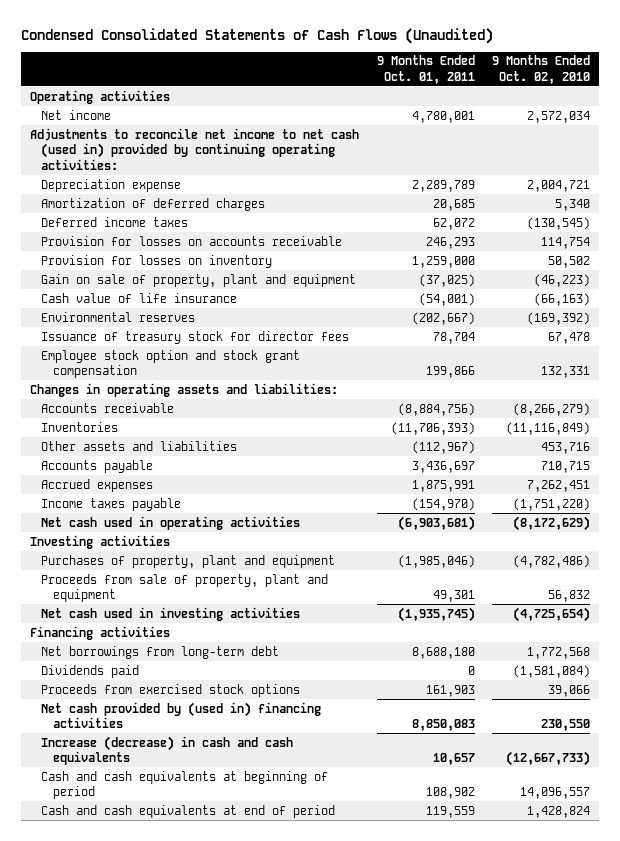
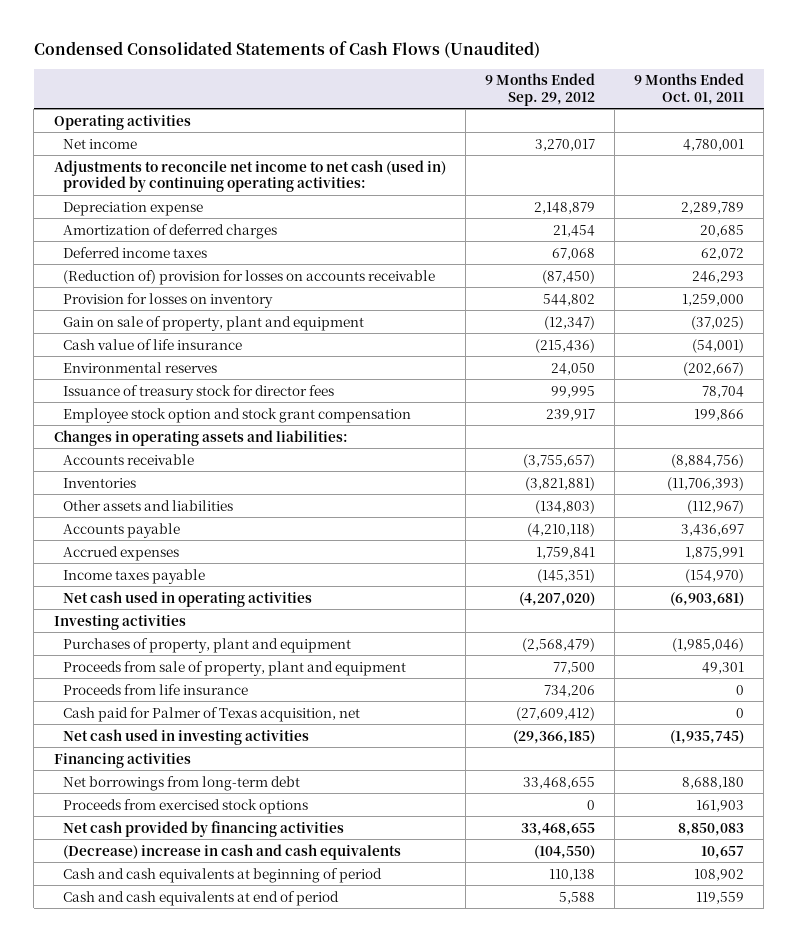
[492,55,591,84] 9 Months Ended Oct. 02, 2010 -> none
none -> [484,73,595,106] 9 Months Ended Sep. 29, 2012
[41,235,343,246] Provision for losses on accounts receivable -> [63,269,436,285] (Reduction of) provision for losses on accounts receivable
none -> [63,683,249,695] Proceeds from life insurance
none -> [63,706,361,722] Cash paid for Palmer of Texas acquisition, net
[41,664,140,678] Dividends paid -> none
[41,701,322,729] Net cash provided by (used in) financing activities -> [63,820,345,837] Net cash provided by financing activities
[41,735,294,766] Increase (decrease) in cash and cash equivalents -> [63,843,402,860] (Decrease) increase in cash and cash equivalents

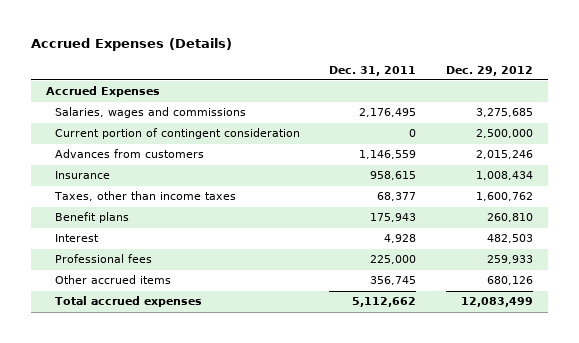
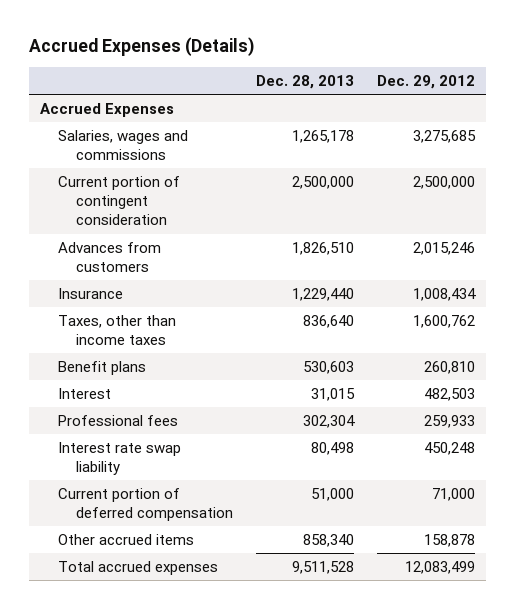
[329,65,417,76] Dec. 31, 2011 -> none
none -> [255,75,354,90] Dec. 28, 2013
none -> [58,441,182,476] Interest rate swap liability
none -> [58,487,234,522] Current portion of deferred compensation
[486,276,533,286] 680,126 -> [423,533,475,547] 158,878

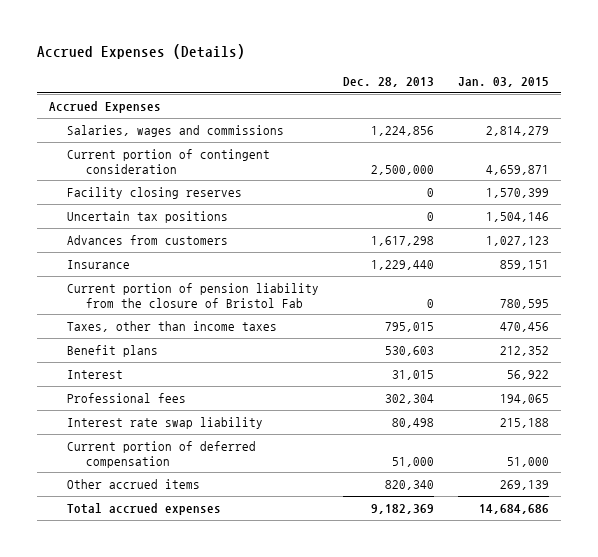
[376,75,475,90] Dec. 29, 2012 -> none
none -> [458,76,550,87] Jan. 03, 2015
[291,129,354,143] 1,265,178 -> [371,125,435,136] 1,224,856
none -> [67,186,243,199] Facility closing reserves
none -> [67,210,229,223] Uncertain tax positions
[291,241,354,255] 1,826,510 -> [371,235,435,246] 1,617,298
none -> [67,282,320,308] Current portion of pension liability from the closure of Bristol Fab
[302,314,354,328] 836,640 -> [385,321,435,332] 795,015
[302,533,354,547] 858,340 -> [385,479,435,490] 820,340
[291,560,354,574] 9,511,528 -> [371,503,435,514] 9,182,369

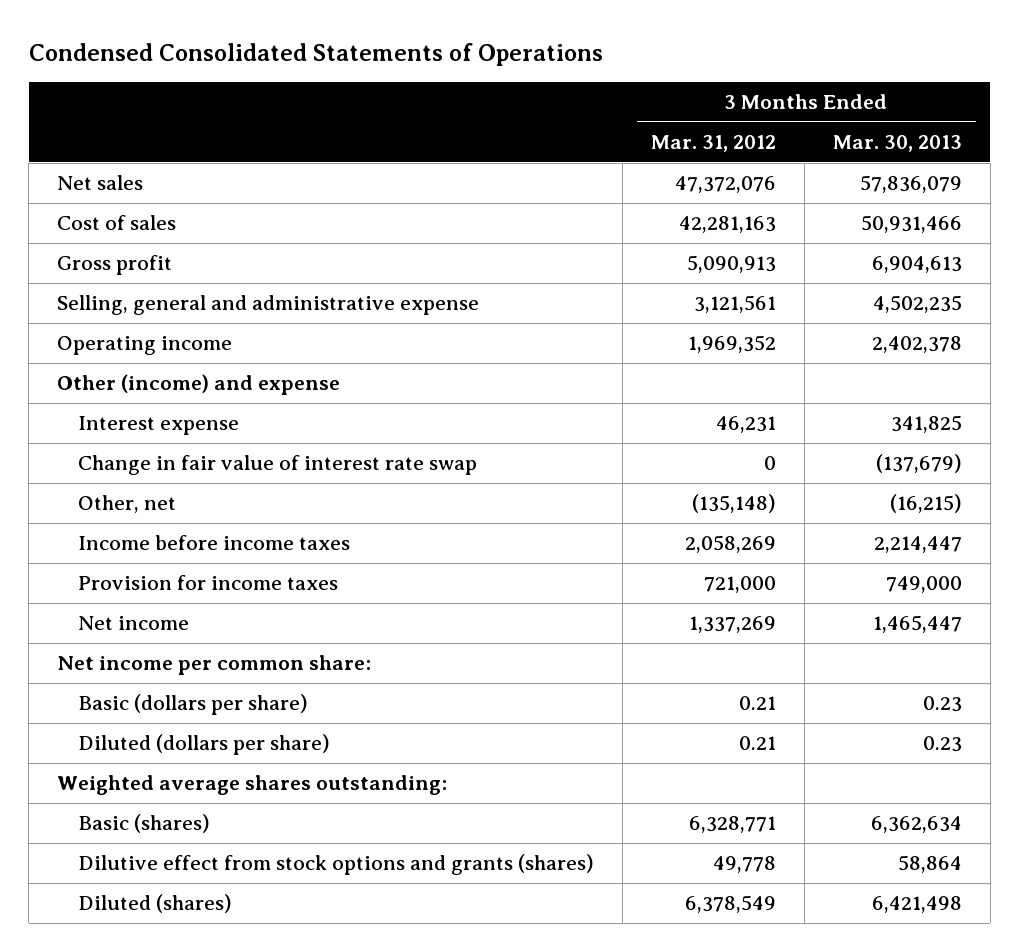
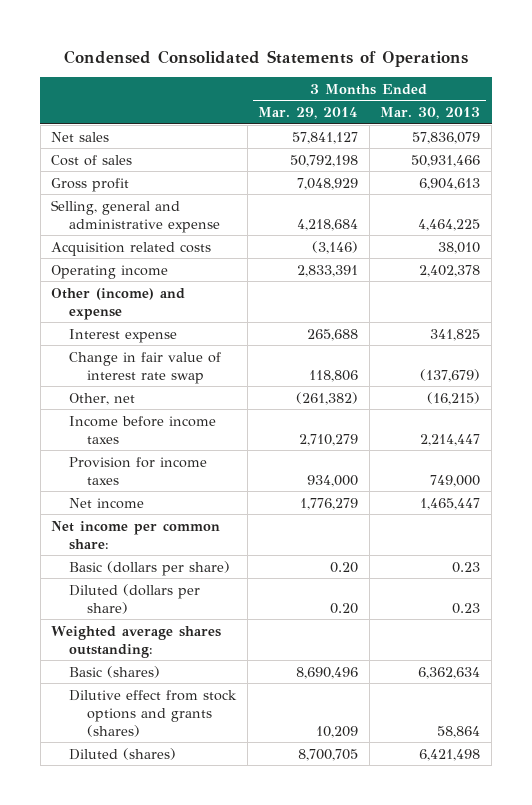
[650,134,776,152] Mar. 31, 2012 -> none
none -> [258,107,359,120] Mar. 29, 2014
[872,295,962,314] 4,502,235 -> [418,218,481,231] 4,464,225
none -> [51,241,212,256] Acquisition related costs

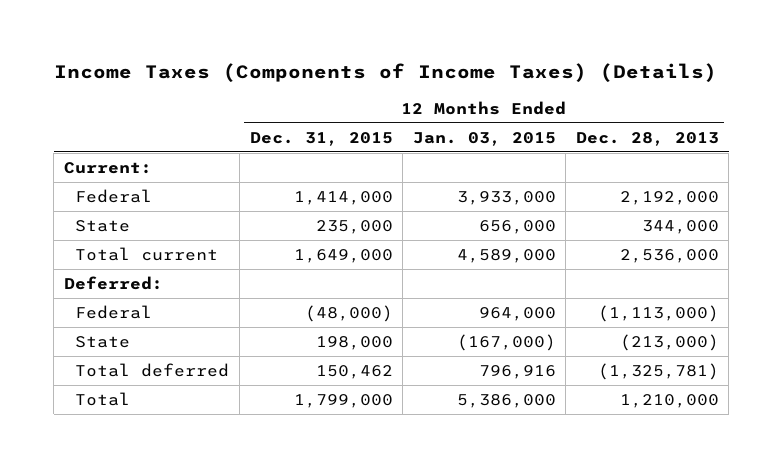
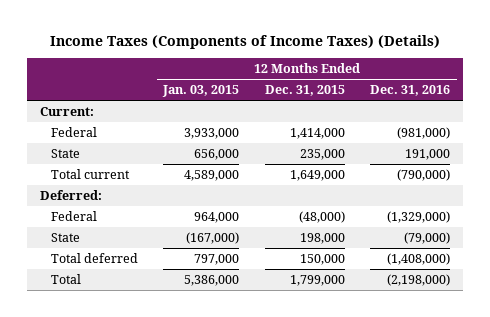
[575,131,719,146] Dec. 28, 2013 -> none
none -> [370,85,451,97] Dec. 31, 2016
[315,365,393,380] 150,462 -> [299,253,345,265] 150,000
[478,365,556,380] 796,916 -> [194,253,240,265] 797,000

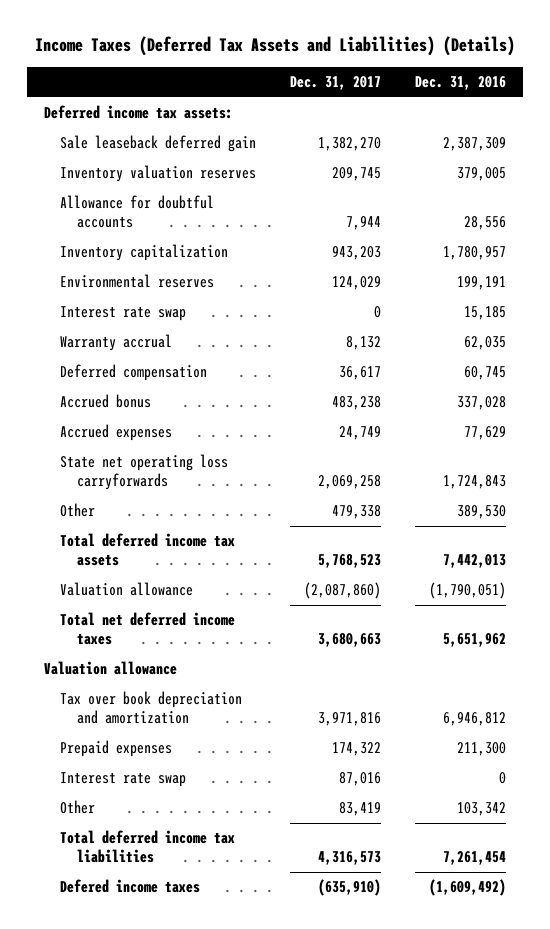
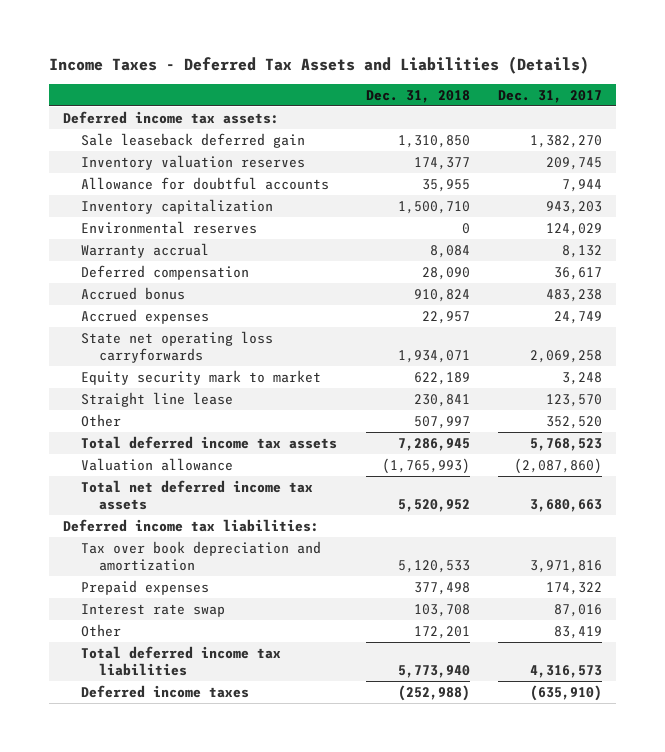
[34,36,515,57] Income Taxes (Deferred Tax Assets and Liabilities) (Details) -> [48,56,589,75] Income Taxes - Deferred Tax Assets and Liabilities (Details)
[414,76,506,91] Dec. 31, 2016 -> none
none -> [365,89,470,103] Dec. 31, 2018
[60,306,187,322] Interest rate swap -> none
none -> [81,369,322,385] Equity security mark to market
none -> [81,391,234,407] Straight line lease
[332,505,382,520] 479,338 -> [546,415,603,429] 352,520
[60,612,236,646] Total net deferred income taxes -> [81,479,314,511] Total net deferred income tax assets
[43,661,177,676] Valuation allowance -> [62,518,319,532] Deferred income tax liabilities:
[60,879,201,894] Defered income taxes -> [81,684,250,698] Deferred income taxes

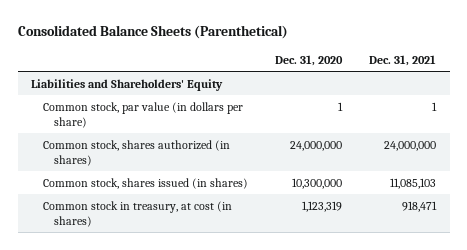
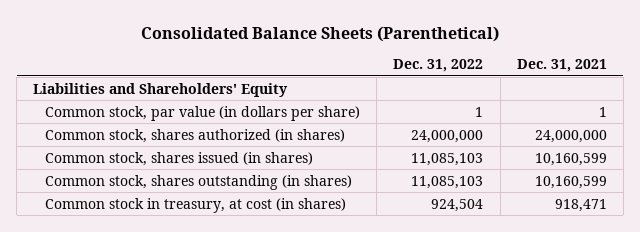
[274,54,343,66] Dec. 31, 2020 -> none
none -> [393,59,484,73] Dec. 31, 2022
[390,177,437,189] 11,085,103 -> [534,152,607,166] 10,160,599
none -> [45,174,353,190] Common stock, shares outstanding (in shares)

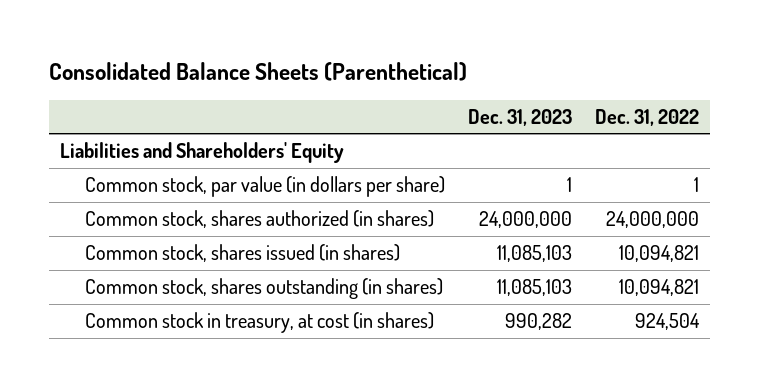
[516,59,607,73] Dec. 31, 2021 -> none
none -> [468,108,573,126] Dec. 31, 2023
[411,152,484,166] 11,085,103 -> [619,245,700,263] 10,094,821
[411,175,484,189] 11,085,103 -> [619,279,700,297] 10,094,821

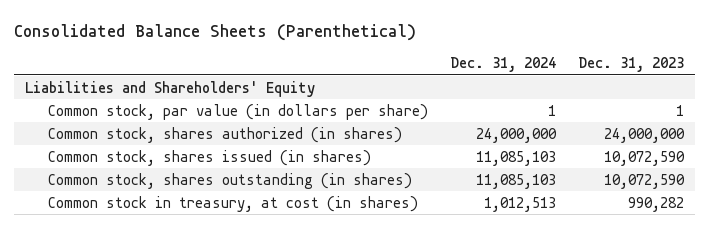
[595,108,700,126] Dec. 31, 2022 -> none
none -> [450,57,557,73] Dec. 31, 2024
[497,245,573,263] 11,085,103 -> [604,150,686,166] 10,072,590
[497,279,573,297] 11,085,103 -> [604,173,686,189] 10,072,590

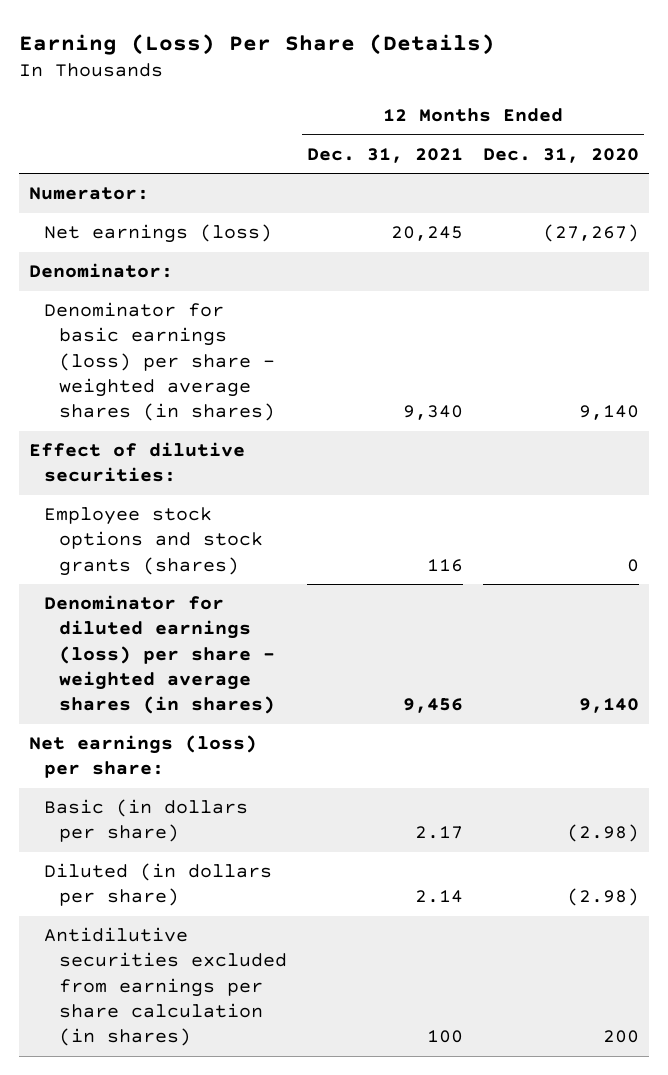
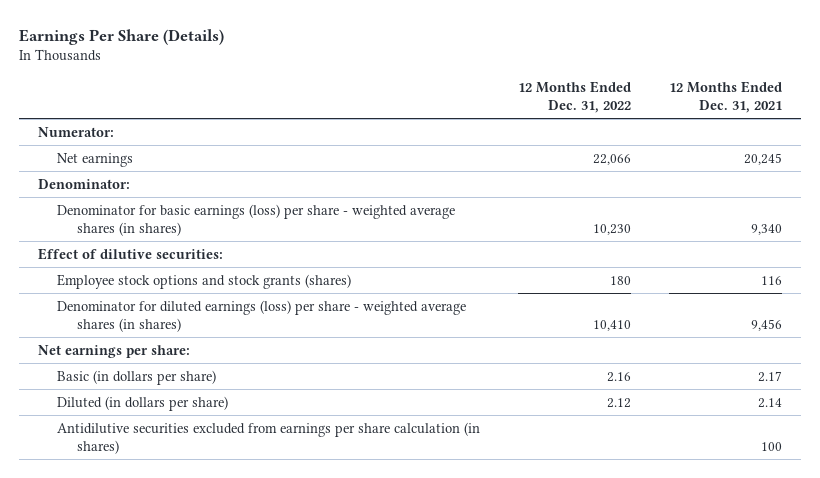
[18,33,495,55] Earning (Loss) Per Share (Details) -> [18,28,224,45] Earnings Per Share (Details)
[482,147,639,163] Dec. 31, 2020 -> none
none -> [518,81,632,114] 12 Months Ended Dec. 31, 2022
[43,224,272,244] Net earnings (loss) -> [57,152,134,167] Net earnings
[28,735,257,779] Net earnings (loss) per share: -> [37,344,190,358] Net earnings per share:

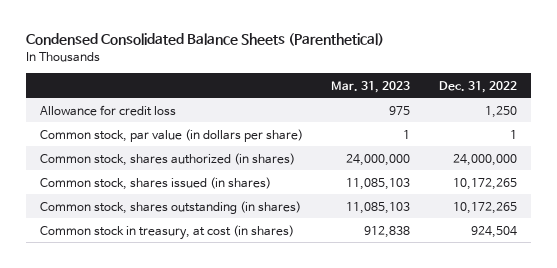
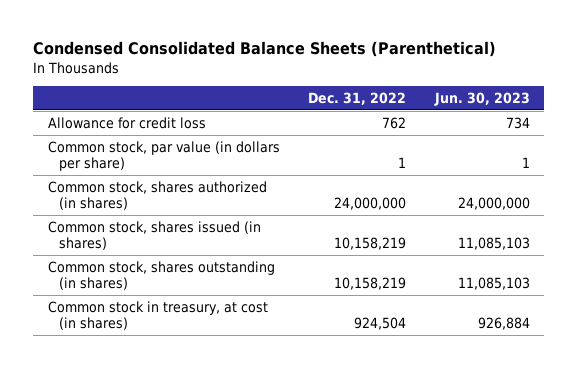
[331,80,411,93] Mar. 31, 2023 -> none
none -> [434,91,531,106] Jun. 30, 2023
[485,105,518,118] 1,250 -> [382,116,407,129] 762
[453,177,518,190] 10,172,265 -> [334,237,407,251] 10,158,219
[453,201,518,214] 10,172,265 -> [334,277,407,291] 10,158,219

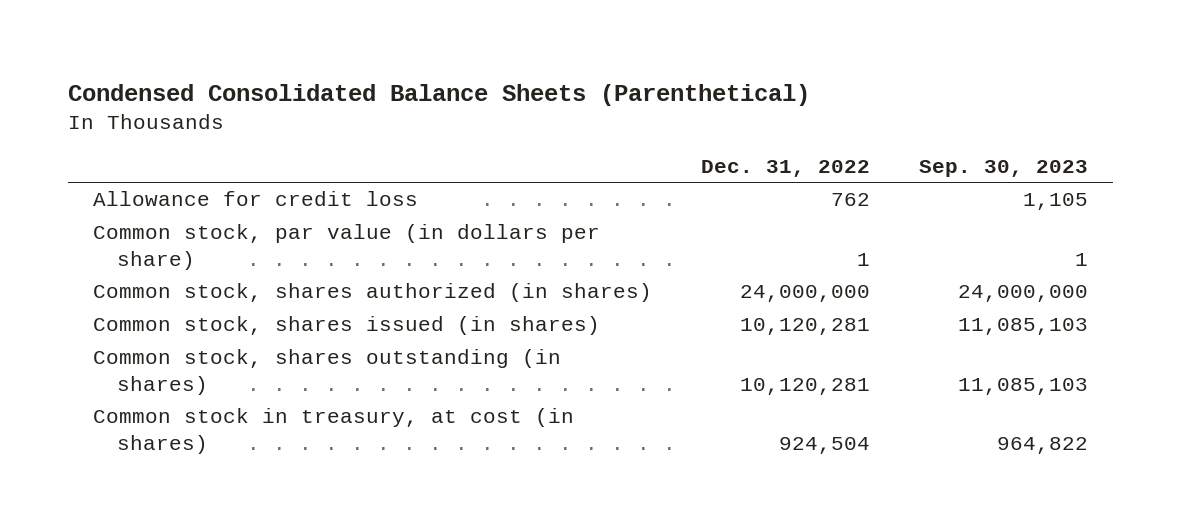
[434,91,531,106] Jun. 30, 2023 -> none
none -> [919,159,1089,177] Sep. 30, 2023
[334,237,407,251] 10,158,219 -> [740,318,871,336] 10,120,281
[334,277,407,291] 10,158,219 -> [740,377,871,395] 10,120,281

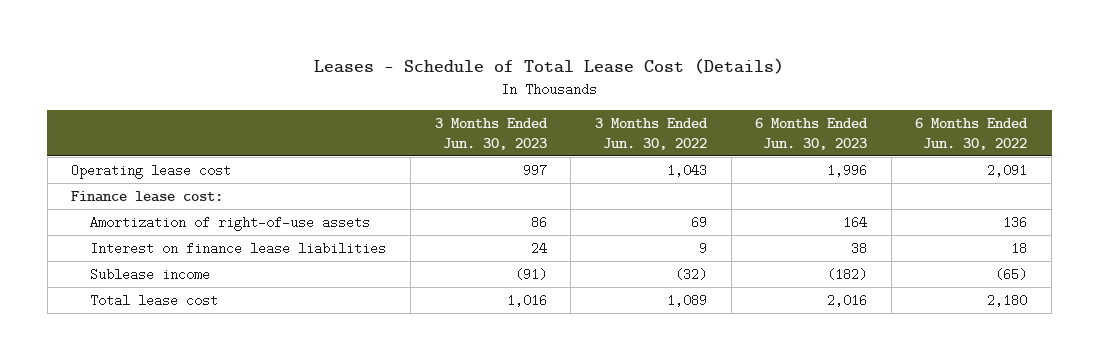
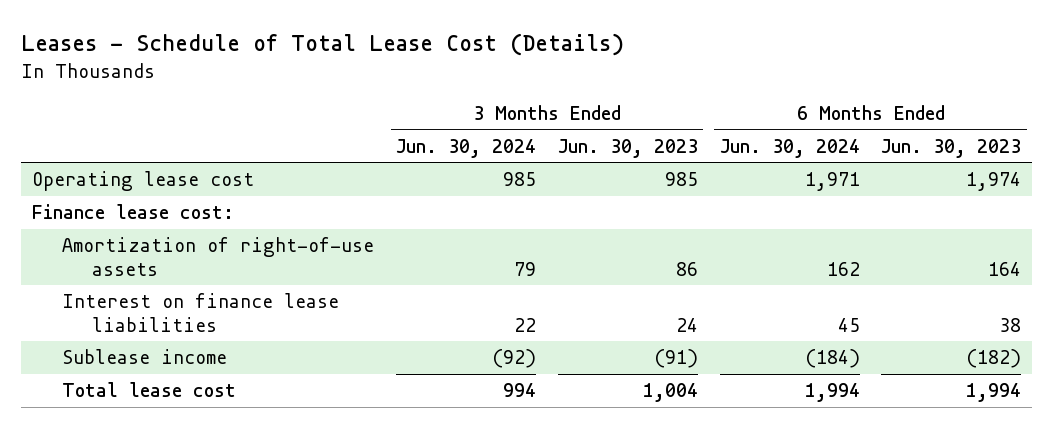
[594,117,708,150] 3 Months Ended Jun. 30, 2022 -> none
[915,117,1029,150] 6 Months Ended Jun. 30, 2022 -> none
none -> [395,138,536,158] Jun. 30, 2024
none -> [719,138,860,158] Jun. 30, 2024
[522,163,547,177] 997 -> [664,172,698,187] 985
[827,163,868,177] 1,996 -> [966,172,1022,192] 1,974
[506,293,547,307] 1,016 -> [642,383,698,403] 1,004
[827,293,868,307] 2,016 -> [966,383,1022,403] 1,994

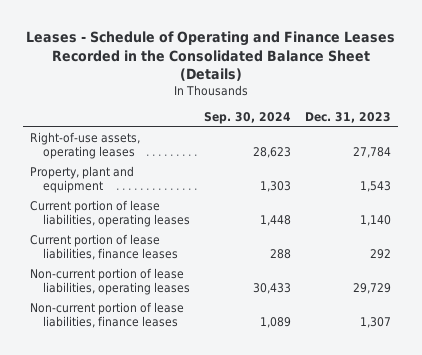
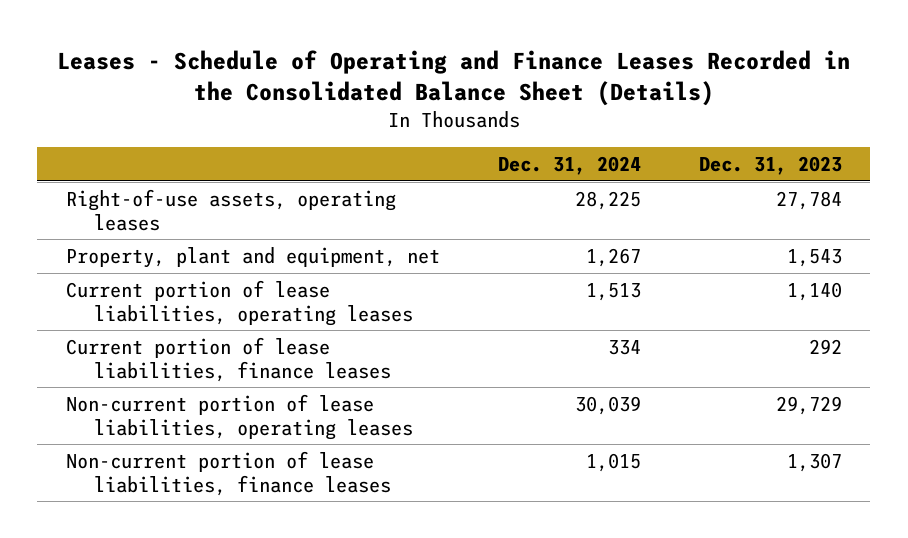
[203,112,291,125] Sep. 30, 2024 -> none
none -> [497,155,641,175] Dec. 31, 2024
[30,166,135,194] Property, plant and equipment -> [66,246,441,268] Property, plant and equipment, net

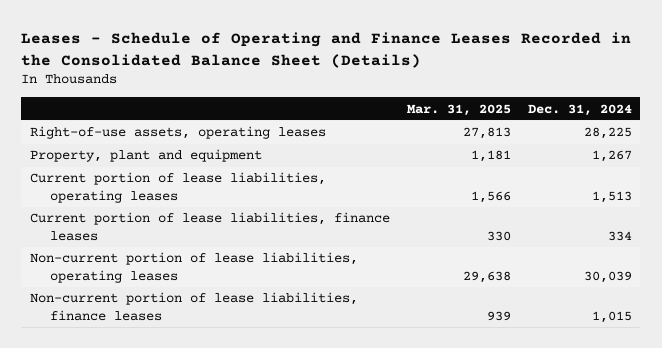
[698,155,842,175] Dec. 31, 2023 -> none
none -> [406,103,511,116] Mar. 31, 2025
[66,246,441,268] Property, plant and equipment, net -> [29,149,262,163] Property, plant and equipment

